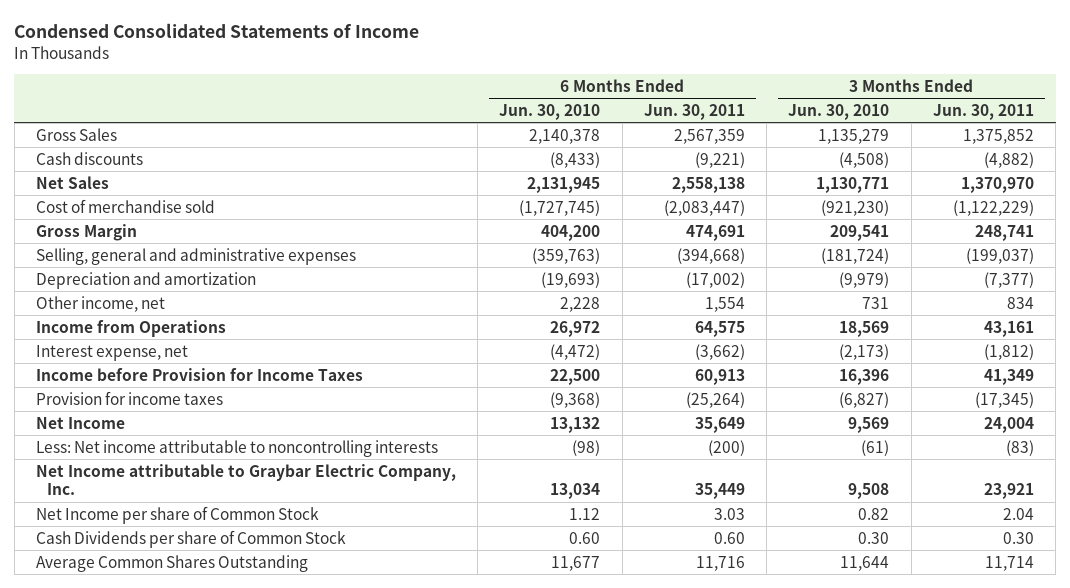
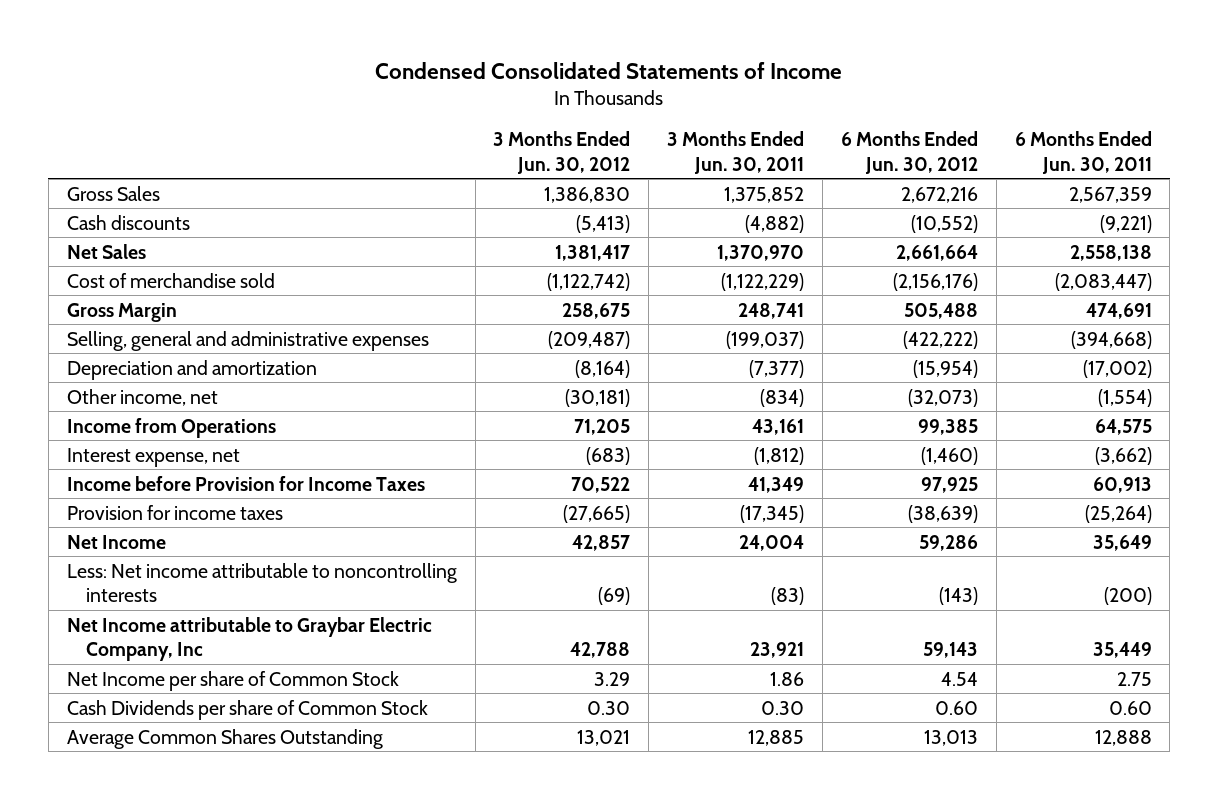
[499,103,601,120] Jun. 30, 2010 -> none
[788,103,890,120] Jun. 30, 2010 -> none
none -> [493,131,631,174] 3 Months Ended Jun. 30, 2012
none -> [840,131,978,174] 6 Months Ended Jun. 30, 2012
[704,296,745,312] 1,554 -> [1097,388,1152,407] (1,554)
[1006,296,1034,309] 834 -> [760,388,805,407] (834)
[35,463,456,496] Net Income attributable to Graybar Electric Company, Inc. -> [66,616,432,661] Net Income attributable to Graybar Electric Company, Inc
[713,507,745,520] 3.03 -> [1116,671,1152,686] 2.75
[1002,507,1034,520] 2.04 -> [770,671,805,686] 1.86
[695,555,745,571] 11,716 -> [1094,729,1152,746] 12,888
[984,555,1034,571] 11,714 -> [748,729,805,746] 12,885

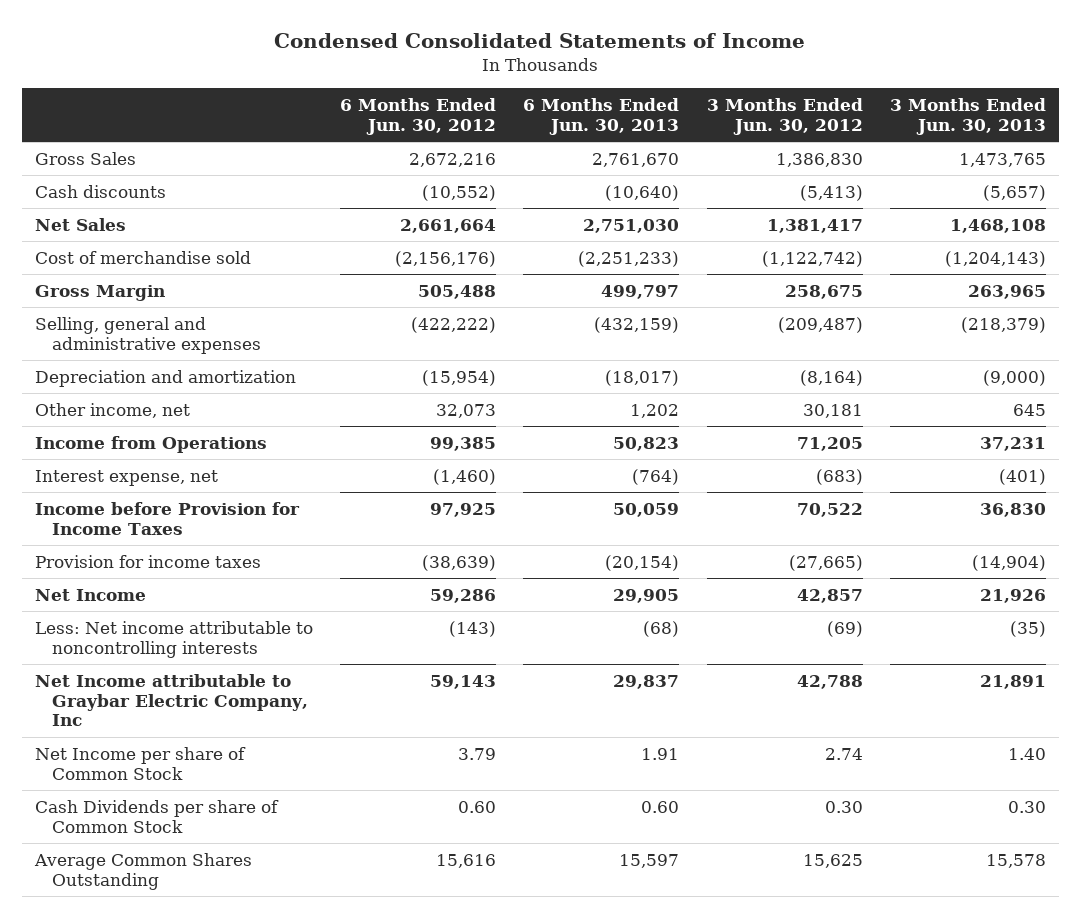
[667,131,805,174] 3 Months Ended Jun. 30, 2011 -> none
[1014,131,1152,174] 6 Months Ended Jun. 30, 2011 -> none
none -> [523,97,680,135] 6 Months Ended Jun. 30, 2013
none -> [889,97,1046,135] 3 Months Ended Jun. 30, 2013
[565,388,631,407] (30,181) -> [802,403,863,418] 30,181
[907,388,978,407] (32,073) -> [436,403,497,418] 32,073
[594,671,631,686] 3.29 -> [824,747,863,760] 2.74
[940,671,978,686] 4.54 -> [458,747,497,760] 3.79
[577,729,631,746] 13,021 -> [802,853,863,868] 15,625
[923,729,978,746] 13,013 -> [436,853,497,868] 15,616

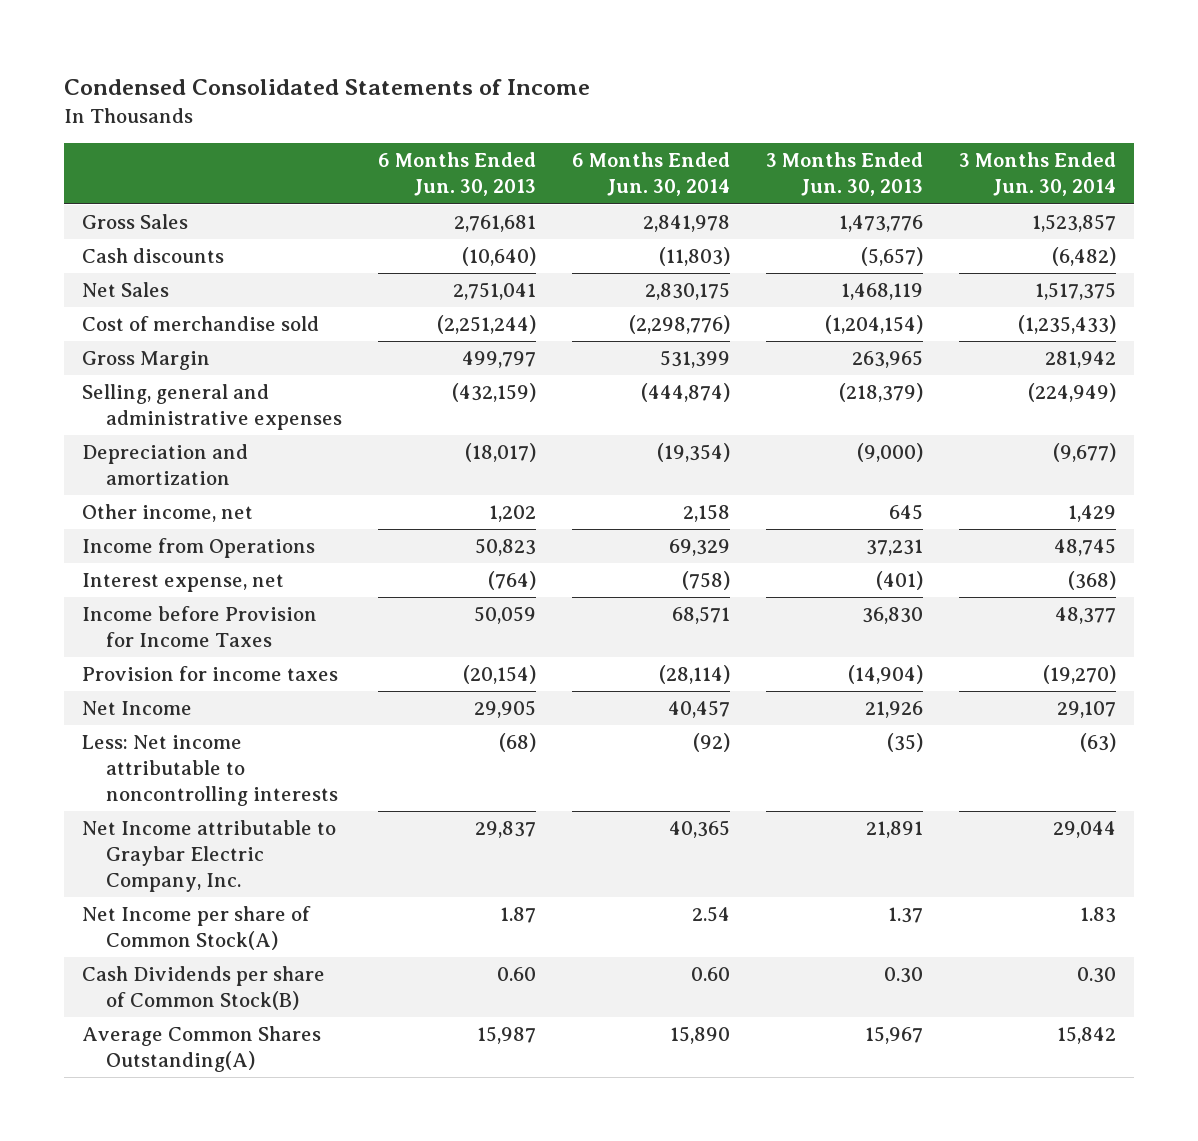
[340,97,497,135] 6 Months Ended Jun. 30, 2012 -> none
[706,97,863,135] 3 Months Ended Jun. 30, 2012 -> none
none -> [572,152,731,197] 6 Months Ended Jun. 30, 2014
none -> [959,152,1117,197] 3 Months Ended Jun. 30, 2014
[592,152,680,167] 2,761,670 -> [454,215,537,233] 2,761,681
[958,152,1046,167] 1,473,765 -> [839,215,924,233] 1,473,776
[583,218,680,233] 2,751,030 -> [453,282,537,301] 2,751,041
[949,218,1046,233] 1,468,108 -> [841,283,924,301] 1,468,119
[578,250,680,267] (2,251,233) -> [437,315,537,335] (2,251,244)
[944,250,1046,267] (1,204,143) -> [825,315,924,335] (1,204,154)
[35,673,308,727] Net Income attributable to Graybar Electric Company, Inc -> [81,820,336,893] Net Income attributable to Graybar Electric Company, Inc.
[35,746,247,780] Net Income per share of Common Stock -> [81,906,311,951] Net Income per share of Common Stock(A)
[641,747,680,760] 1.91 -> [500,907,537,924] 1.87
[1007,747,1046,760] 1.40 -> [888,907,924,924] 1.37
[35,799,280,833] Cash Dividends per share of Common Stock -> [81,966,325,1011] Cash Dividends per share of Common Stock(B)
[34,852,253,890] Average Common Shares Outstanding -> [81,1026,321,1073] Average Common Shares Outstanding(A)
[619,853,680,868] 15,597 -> [477,1026,537,1045] 15,987
[985,853,1046,868] 15,578 -> [865,1026,924,1045] 15,967

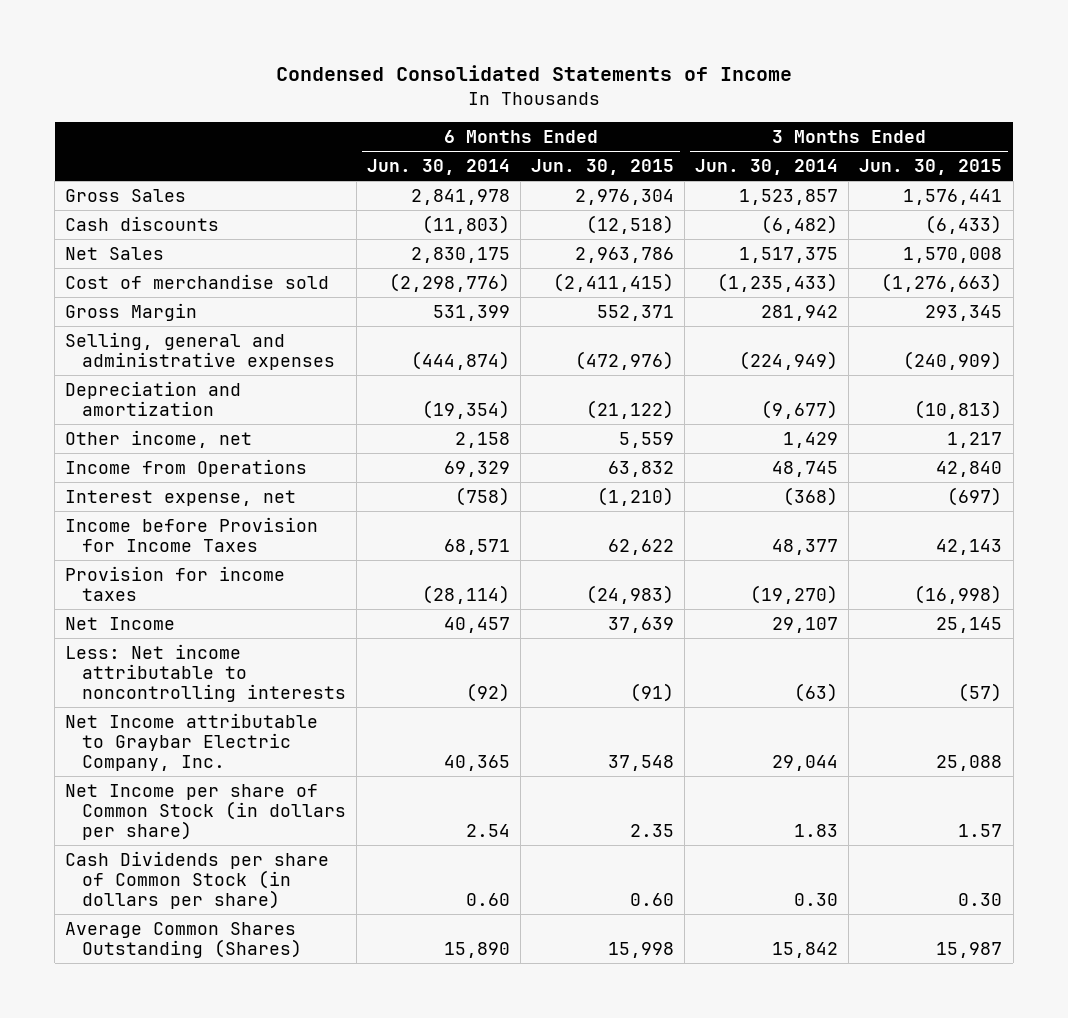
[378,152,537,197] 6 Months Ended Jun. 30, 2013 -> none
[766,152,924,197] 3 Months Ended Jun. 30, 2013 -> none
none -> [531,159,675,176] Jun. 30, 2015
none -> [859,159,1003,176] Jun. 30, 2015
[81,906,311,951] Net Income per share of Common Stock(A) -> [65,783,347,841] Net Income per share of Common Stock (in dollars per share)
[81,966,325,1011] Cash Dividends per share of Common Stock(B) -> [65,850,330,910] Cash Dividends per share of Common Stock (in dollars per share)
[81,1026,321,1073] Average Common Shares Outstanding(A) -> [65,921,303,959] Average Common Shares Outstanding (Shares)

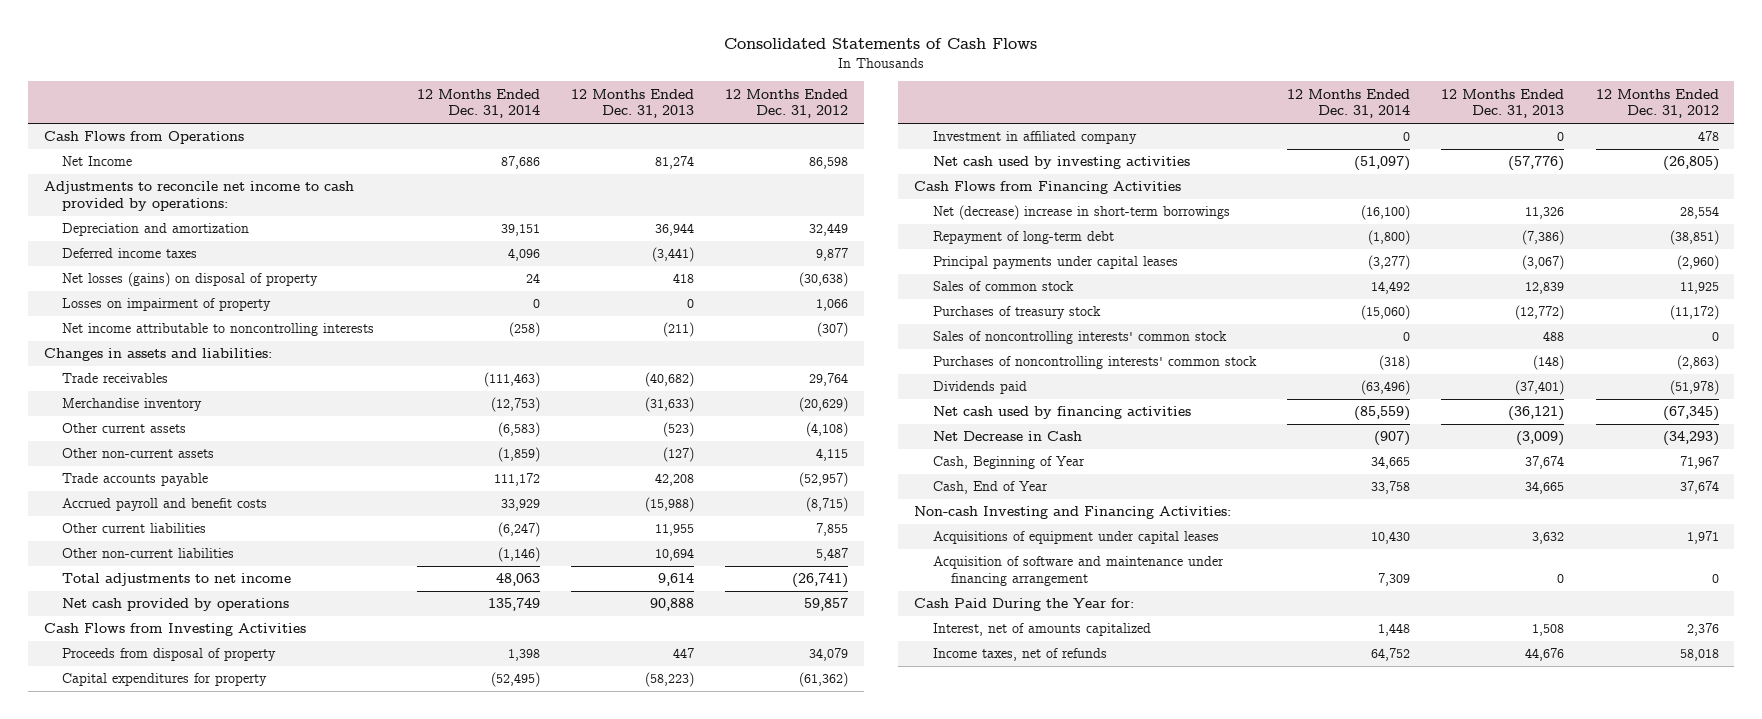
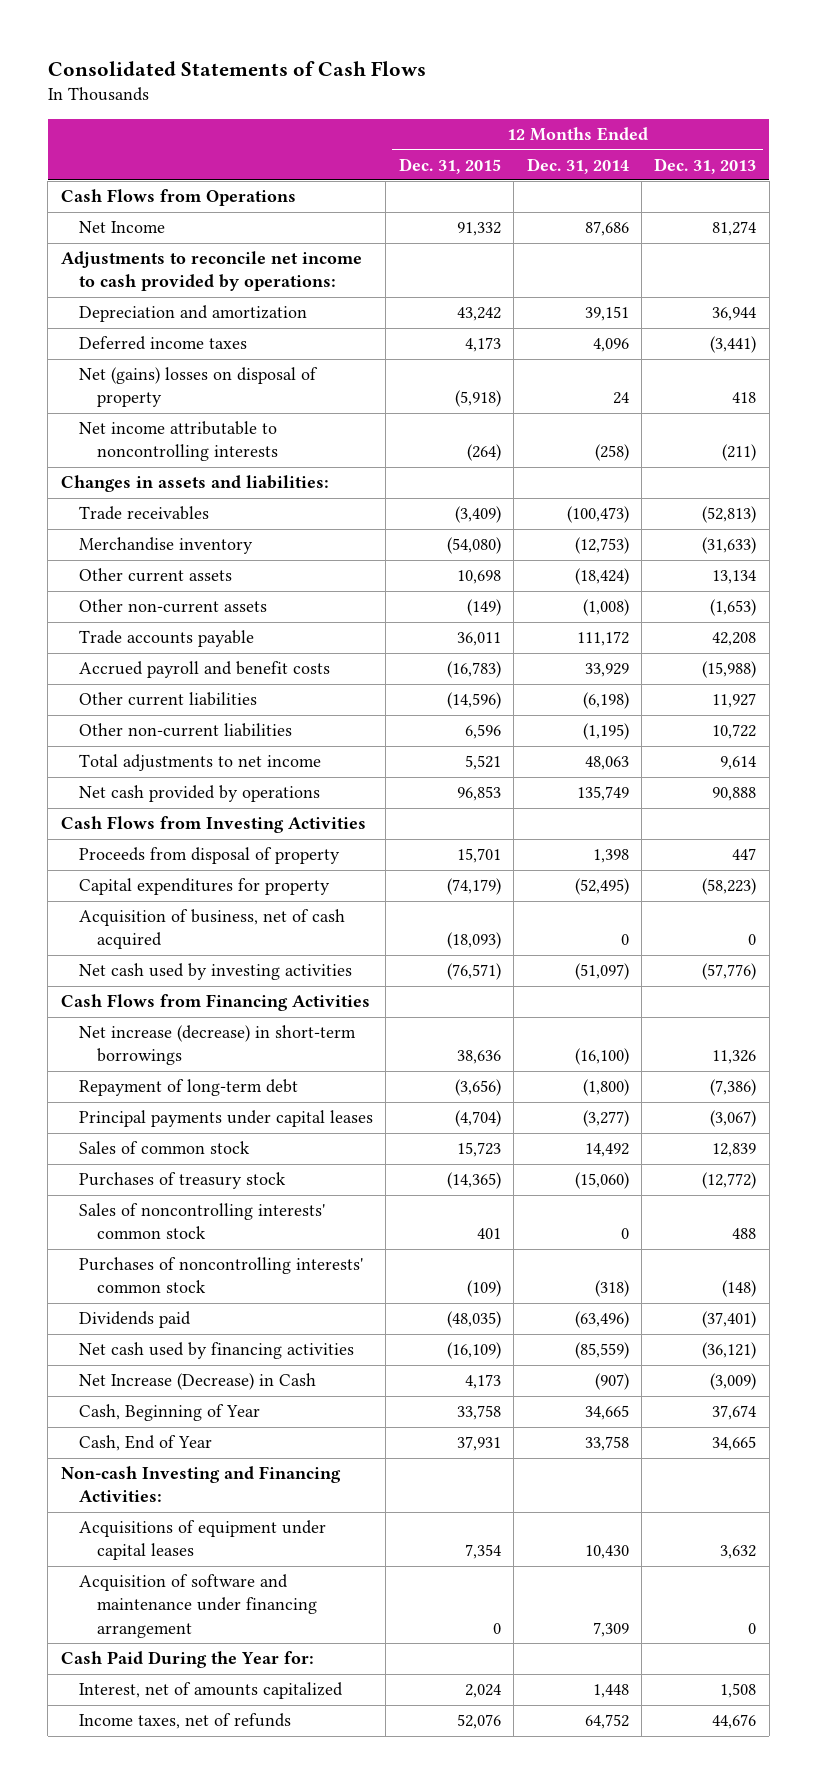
[725,88,849,119] 12 Months Ended Dec. 31, 2012 -> none
none -> [398,157,501,174] Dec. 31, 2015
[62,298,272,312] Losses on impairment of property -> none
[62,272,319,288] Net losses (gains) on disposal of property -> [79,367,319,408] Net (gains) losses on disposal of property
[483,372,540,388] (111,463) -> [566,506,629,524] (100,473)
[644,372,694,388] (40,682) -> [702,506,757,524] (52,813)
[497,422,540,438] (6,583) -> [574,568,629,586] (18,424)
[662,422,694,438] (523) -> [712,570,757,585] 13,134
[497,447,540,463] (1,859) -> [582,599,629,617] (1,008)
[662,447,694,463] (127) -> [710,599,757,617] (1,653)
[497,522,540,538] (6,247) -> [582,692,629,710] (6,198)
[654,524,694,537] 11,955 -> [712,693,757,709] 11,927
[497,547,540,563] (1,146) -> [582,723,629,741] (1,195)
[654,548,694,562] 10,694 -> [712,724,757,740] 10,722
[932,131,1137,145] Investment in affiliated company -> none
none -> [79,909,346,950] Acquisition of business, net of cash acquired
[932,205,1230,221] Net (decrease) increase in short-term borrowings -> [79,1025,357,1066] Net increase (decrease) in short-term borrowings
[932,431,1082,442] Net Decrease in Cash -> [79,1373,317,1391] Net Increase (Decrease) in Cash

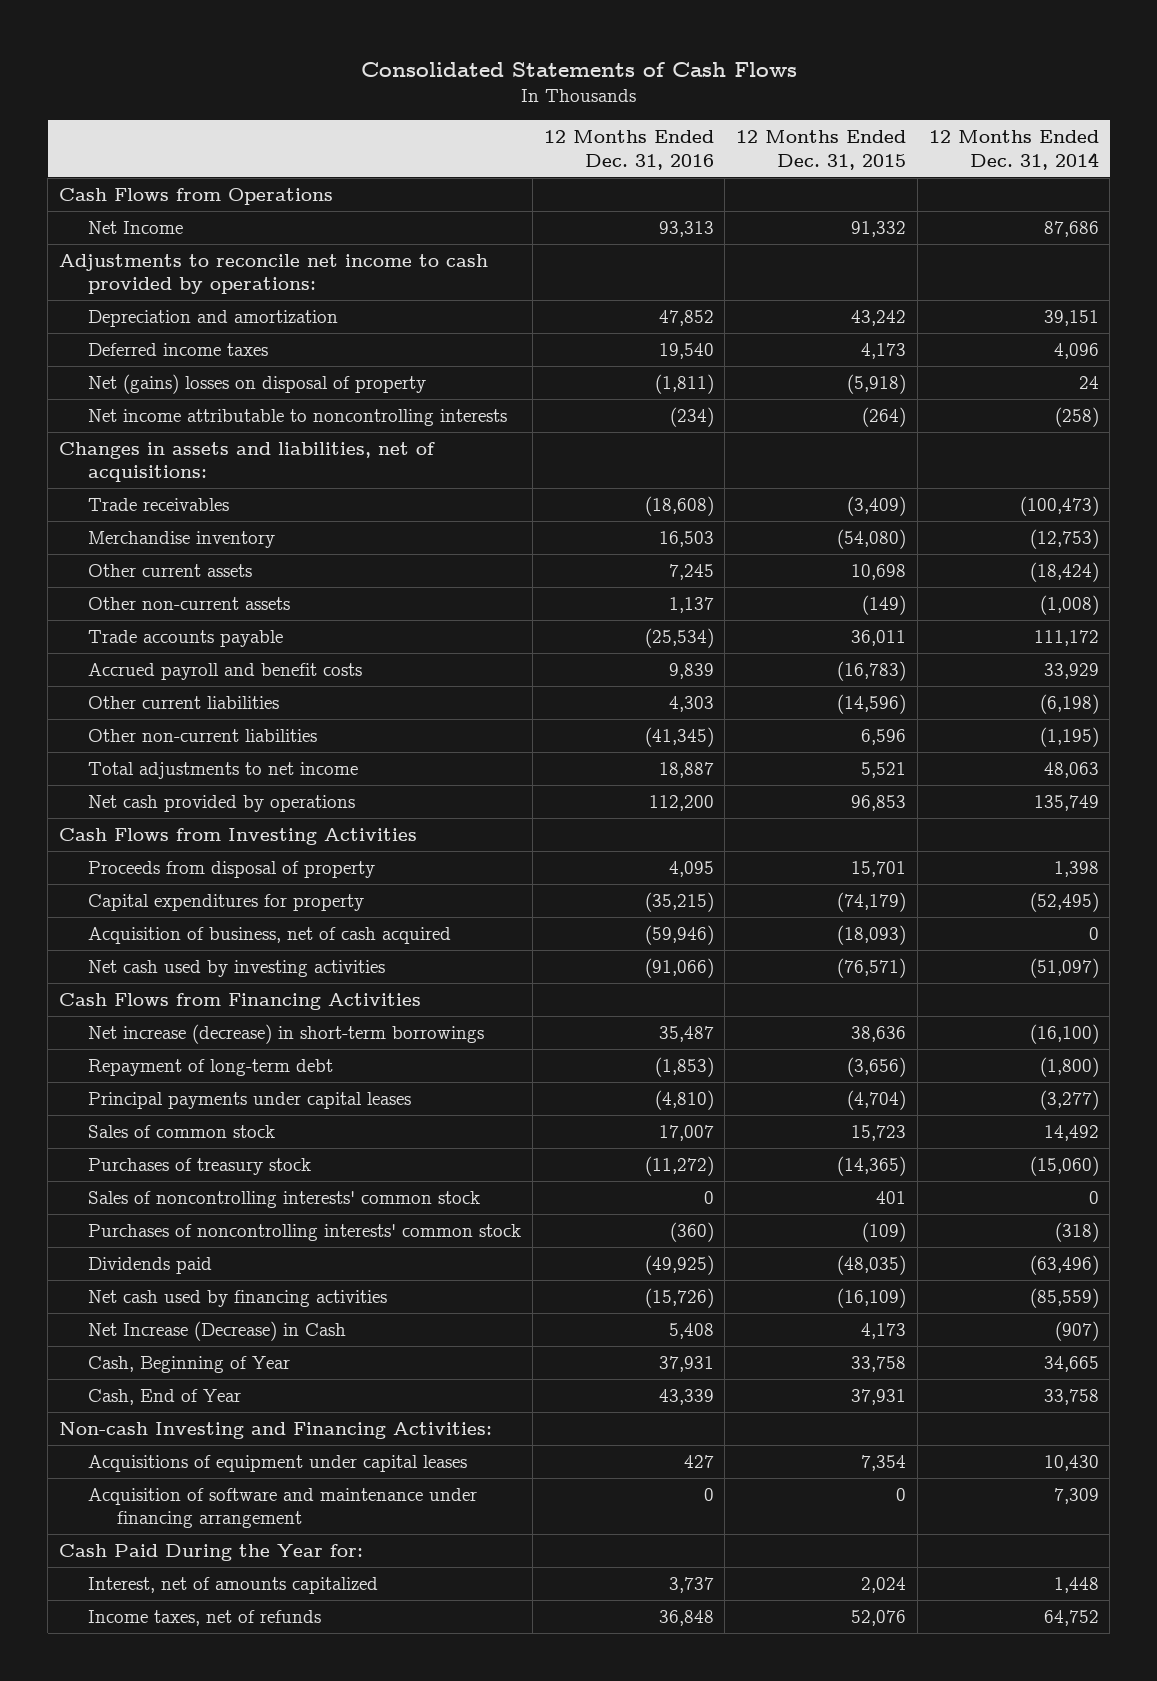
[654,157,757,174] Dec. 31, 2013 -> none
none -> [543,130,714,170] 12 Months Ended Dec. 31, 2016
[60,475,329,493] Changes in assets and liabilities: -> [58,441,435,483] Changes in assets and liabilities, net of acquisitions:

